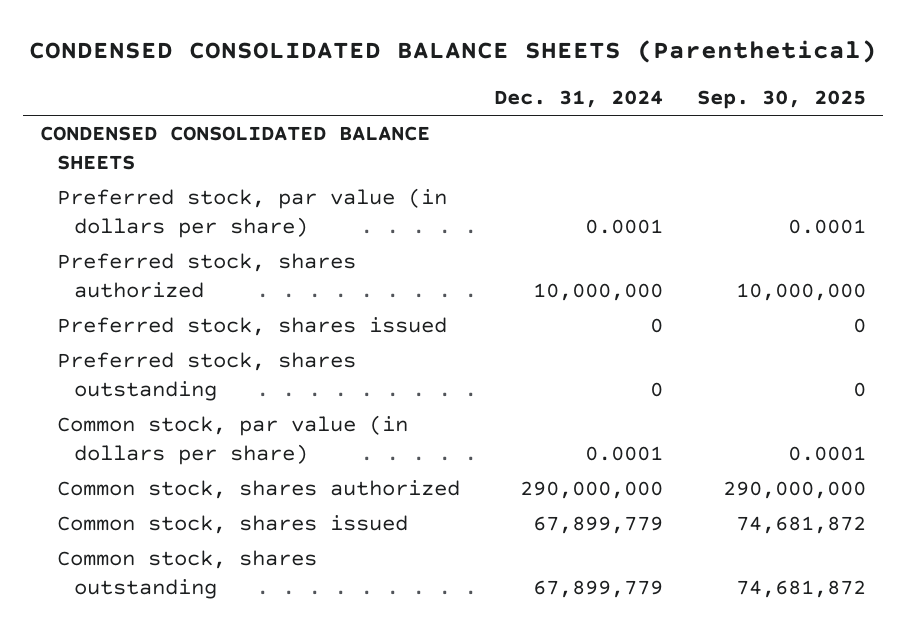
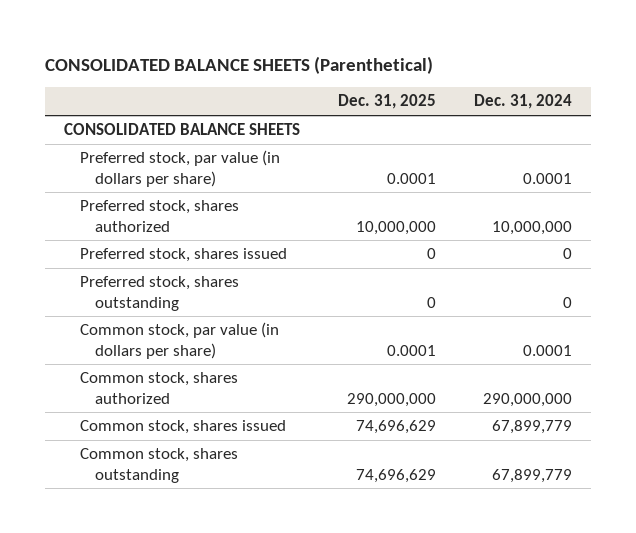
[28,39,877,63] CONDENSED CONSOLIDATED BALANCE SHEETS (Parenthetical) -> [45,55,434,74] CONSOLIDATED BALANCE SHEETS (Parenthetical)
[696,90,866,110] Sep. 30, 2025 -> none
none -> [338,94,437,110] Dec. 31, 2025
[39,126,430,170] CONDENSED CONSOLIDATED BALANCE SHEETS -> [64,123,301,136] CONSOLIDATED BALANCE SHEETS

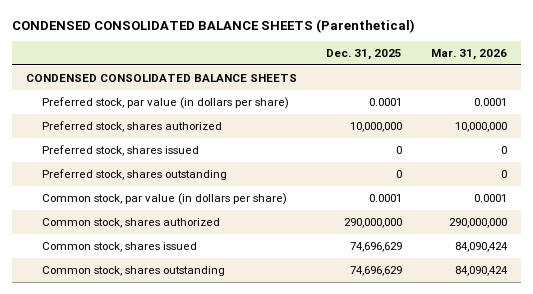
[45,55,434,74] CONSOLIDATED BALANCE SHEETS (Parenthetical) -> [12,18,416,33] CONDENSED CONSOLIDATED BALANCE SHEETS (Parenthetical)
[473,94,572,110] Dec. 31, 2024 -> none
none -> [430,49,507,61] Mar. 31, 2026
[64,123,301,136] CONSOLIDATED BALANCE SHEETS -> [26,73,298,82] CONDENSED CONSOLIDATED BALANCE SHEETS

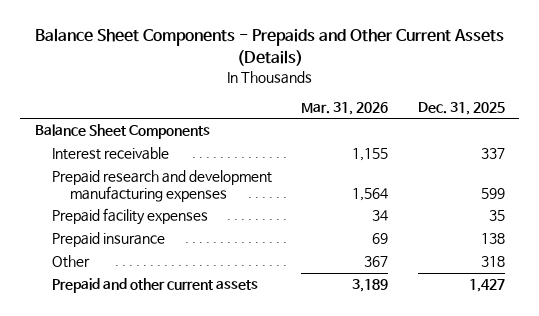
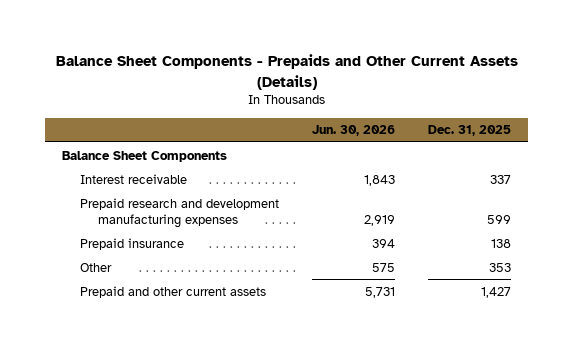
[301,101,389,115] Mar. 31, 2026 -> none
none -> [312,125,396,137] Jun. 30, 2026
[52,208,209,226] Prepaid facility expenses -> none
[480,256,505,268] 318 -> [489,262,512,272] 353

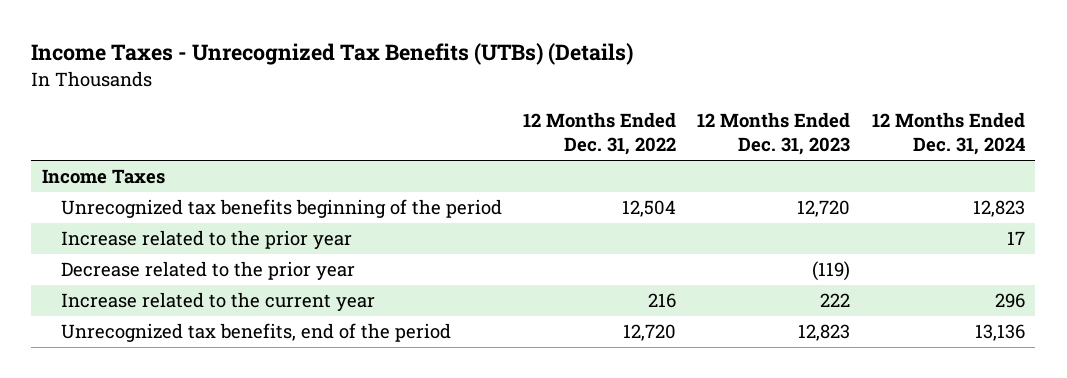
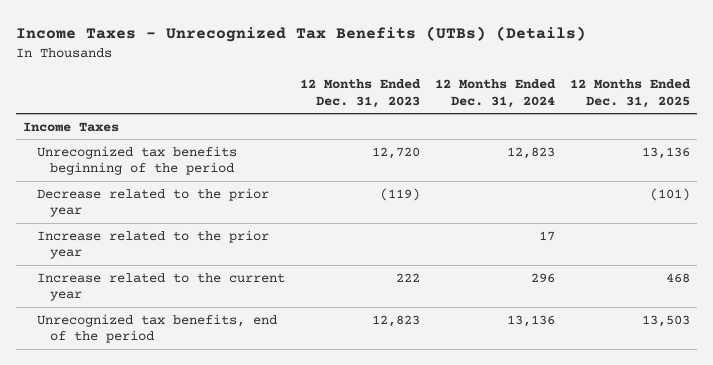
[522,111,676,156] 12 Months Ended Dec. 31, 2022 -> none
none -> [569,79,691,108] 12 Months Ended Dec. 31, 2025
[60,230,352,250] Increase related to the prior year -> [36,229,269,260] Increase related to the prior year

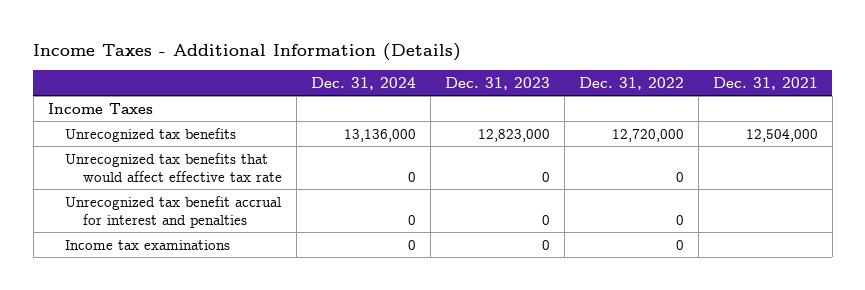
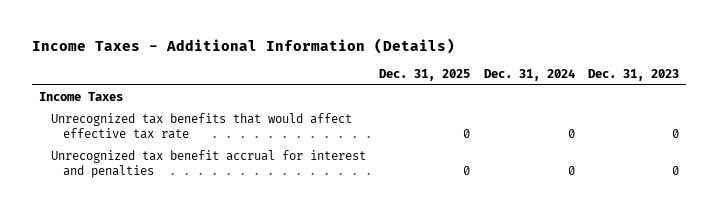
[578,76,684,90] Dec. 31, 2022 -> none
[712,76,818,90] Dec. 31, 2021 -> none
none -> [379,69,471,82] Dec. 31, 2025
[65,127,237,142] Unrecognized tax benefits -> none
[65,239,231,250] Income tax examinations -> none

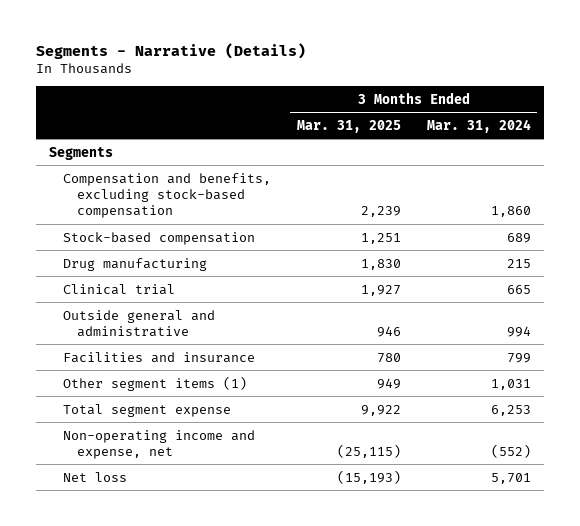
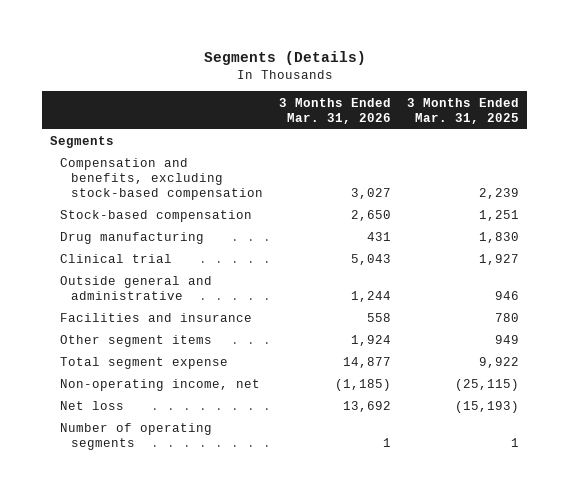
[36,43,307,60] Segments - Narrative (Details) -> [203,50,366,65] Segments (Details)
[426,118,531,133] Mar. 31, 2024 -> none
none -> [279,97,392,124] 3 Months Ended Mar. 31, 2026
[63,375,248,391] Other segment items (1) -> [60,335,213,348] Other segment items
[63,429,256,459] Non-operating income and expense, net -> [60,379,261,392] Non-operating income, net
none -> [60,423,213,451] Number of operating segments

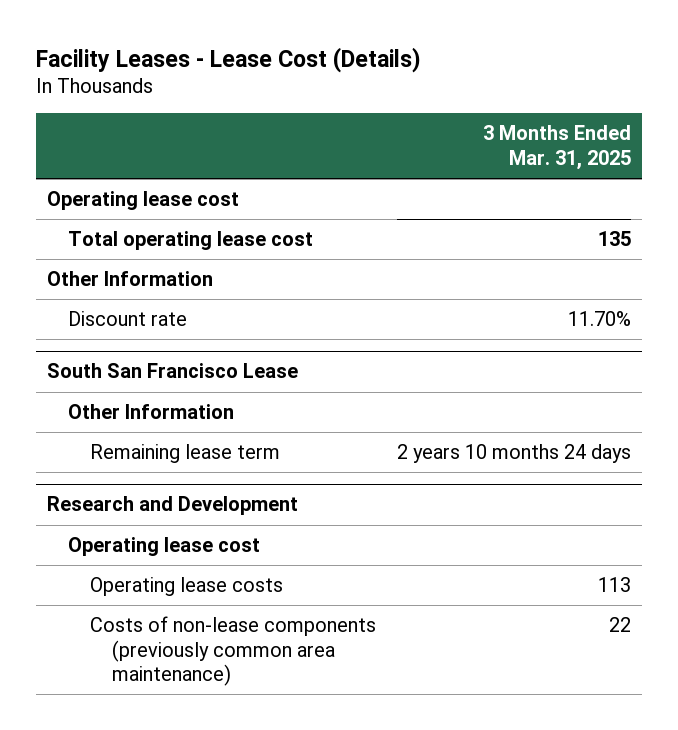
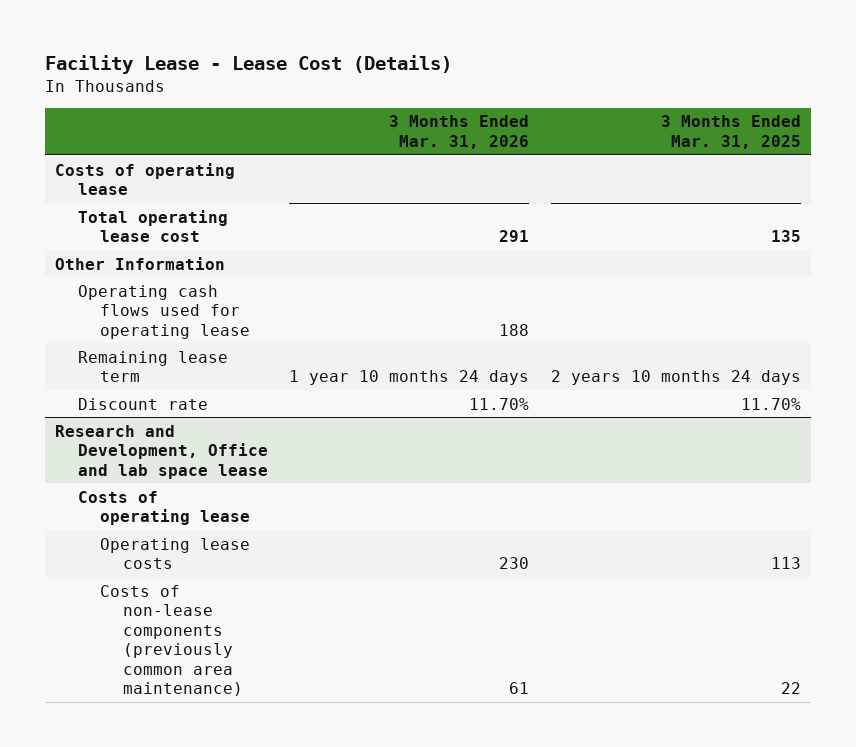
[35,46,421,73] Facility Leases - Lease Cost (Details) -> [44,54,452,74] Facility Lease - Lease Cost (Details)
none -> [389,115,530,149] 3 Months Ended Mar. 31, 2026
[46,191,239,211] Operating lease cost -> [55,162,236,196] Costs of operating lease
[46,363,298,379] South San Francisco Lease -> none
[68,404,235,420] Other Information -> none
none -> [77,284,251,339] Operating cash flows used for operating lease
[46,496,298,516] Research and Development -> none
[68,311,188,327] Discount rate -> [77,397,208,410] Discount rate
none -> [55,424,268,479] Research and Development, Office and lab space lease
[68,537,261,557] Operating lease cost -> [77,490,251,526] Costs of operating lease

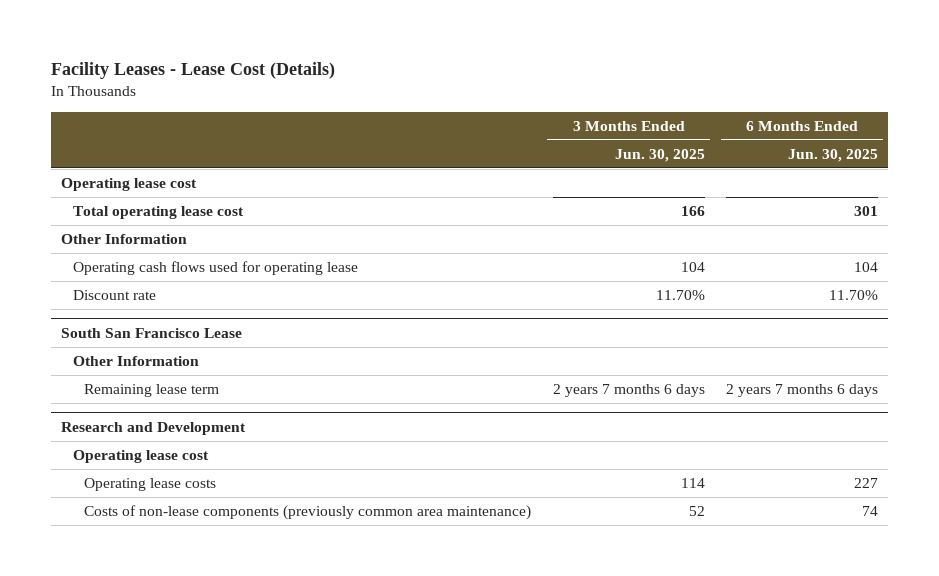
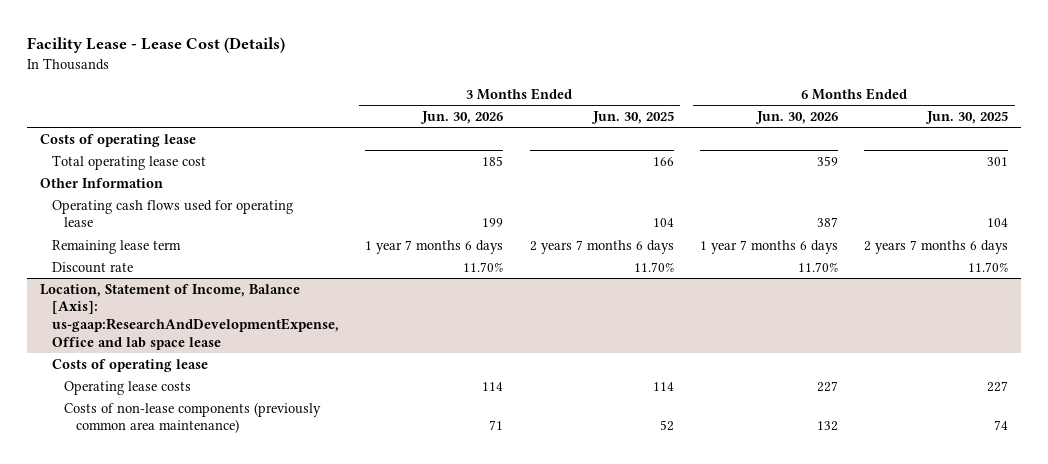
[50,61,335,79] Facility Leases - Lease Cost (Details) -> [27,37,286,54] Facility Lease - Lease Cost (Details)
none -> [420,110,504,124] Jun. 30, 2026
none -> [754,110,838,124] Jun. 30, 2026
[61,178,198,192] Operating lease cost -> [40,133,197,147] Costs of operating lease
[61,327,243,338] South San Francisco Lease -> none
[72,356,199,367] Other Information -> none
[61,421,247,435] Research and Development -> none
[72,290,156,301] Discount rate -> [52,261,134,273] Discount rate
none -> [40,283,340,350] Location, Statement of Income, Balance [Axis]: us-gaap:ResearchAndDevelopmentExpense, Office and lab space lease
[72,450,209,464] Operating lease cost -> [52,358,209,372] Costs of operating lease

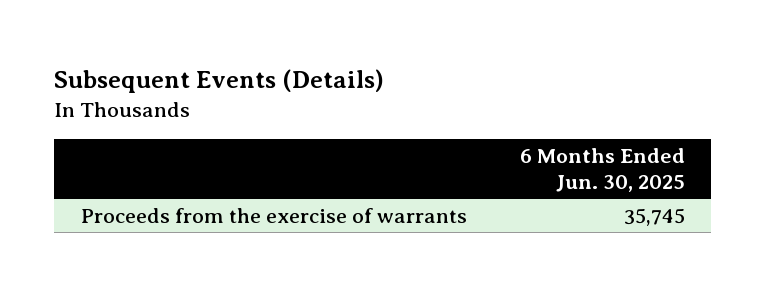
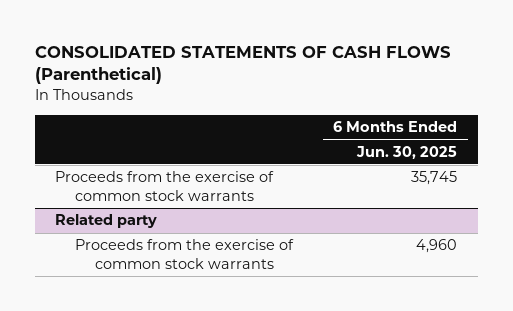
[54,68,385,93] Subsequent Events (Details) -> [35,45,452,85] CONSOLIDATED STATEMENTS OF CASH FLOWS (Parenthetical)
[80,207,467,223] Proceeds from the exercise of warrants -> [55,171,275,202] Proceeds from the exercise of common stock warrants
none -> [55,214,158,229] Related party
none -> [75,239,295,270] Proceeds from the exercise of common stock warrants

